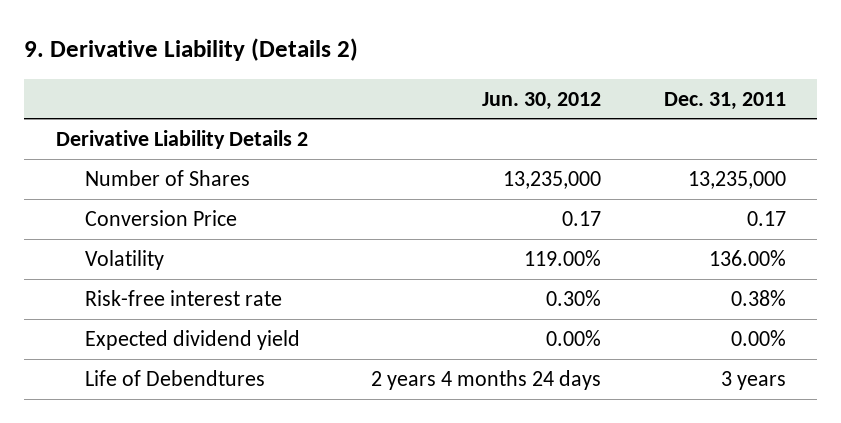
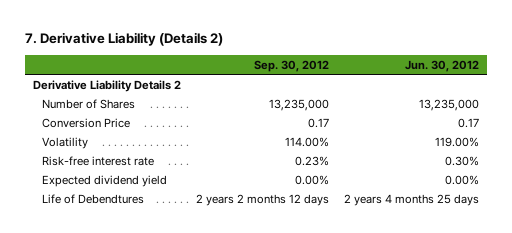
[24,38,359,62] 9. Derivative Liability (Details 2) -> [25,32,224,47] 7. Derivative Liability (Details 2)
[663,91,786,110] Dec. 31, 2011 -> none
none -> [254,59,330,72] Sep. 30, 2012
[370,369,601,390] 2 years 4 months 24 days -> [344,193,480,206] 2 years 4 months 25 days

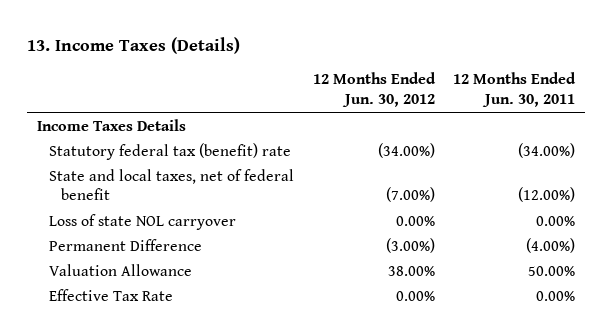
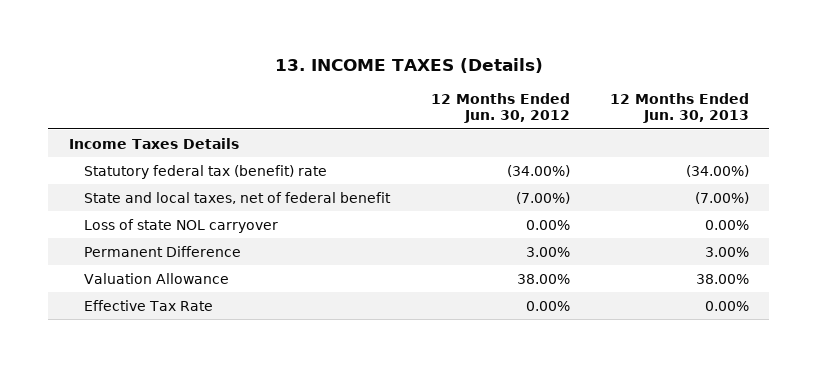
[27,37,241,55] 13. Income Taxes (Details) -> [274,57,543,73] 13. INCOME TAXES (Details)
[453,72,577,108] 12 Months Ended Jun. 30, 2011 -> none
none -> [610,92,750,124] 12 Months Ended Jun. 30, 2013
[385,237,435,253] (3.00%) -> [525,246,570,257] 3.00%

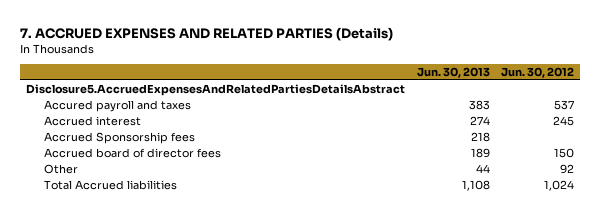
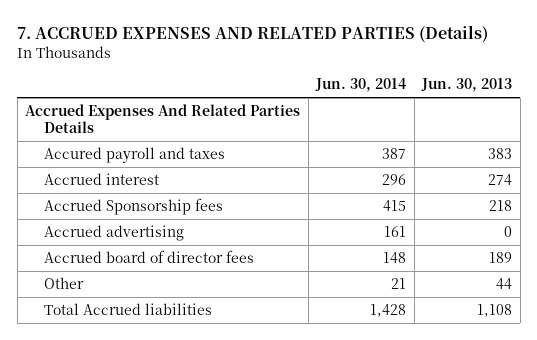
[501,67,575,79] Jun. 30, 2012 -> none
none -> [315,78,407,93] Jun. 30, 2014
[26,84,406,97] Disclosure5.AccruedExpensesAndRelatedPartiesDetailsAbstract -> none
none -> [25,103,301,134] Accrued Expenses And Related Parties Details
none -> [44,224,185,241] Accrued advertising

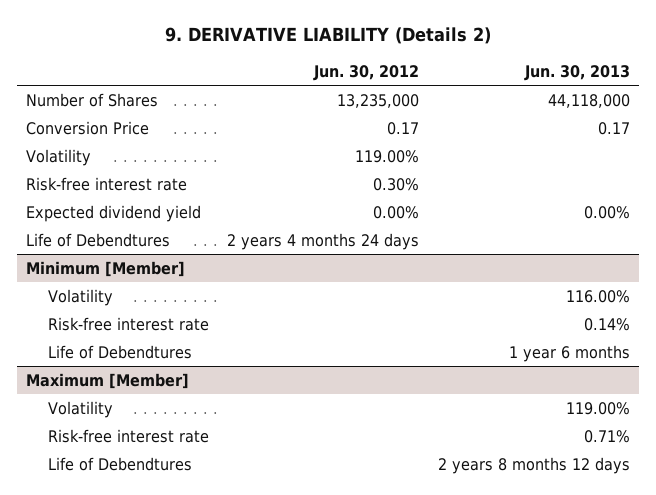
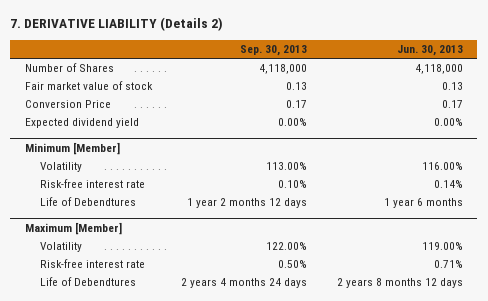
[164,27,491,45] 9. DERIVATIVE LIABILITY (Details 2) -> [10,17,224,32] 7. DERIVATIVE LIABILITY (Details 2)
[313,64,420,81] Jun. 30, 2012 -> none
none -> [240,45,308,57] Sep. 30, 2013
[547,93,630,108] 44,118,000 -> [414,64,463,75] 4,118,000
none -> [24,81,153,91] Fair market value of stock
[26,148,92,166] Volatility -> none
[26,176,188,191] Risk-free interest rate -> none
[26,232,171,247] Life of Debendtures -> none

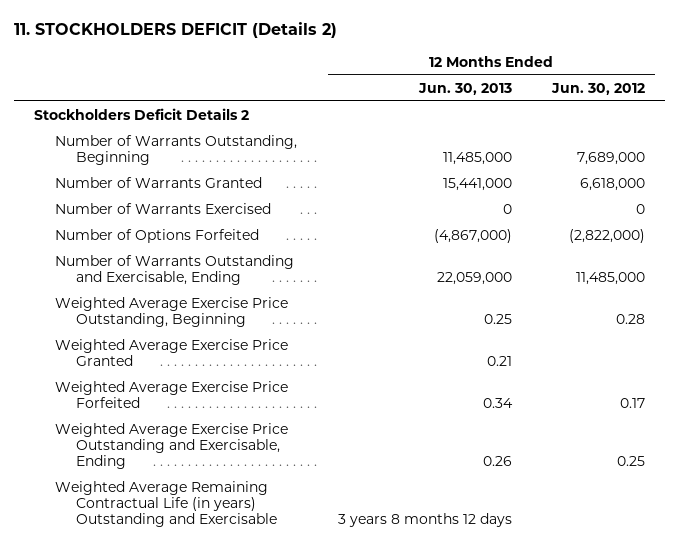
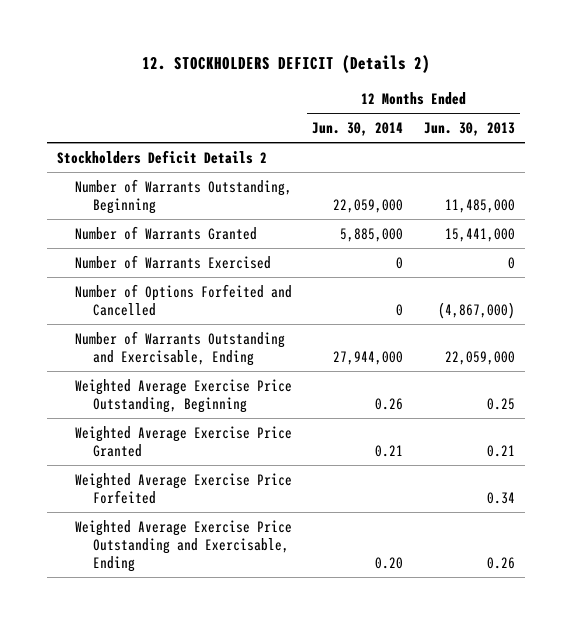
[13,22,337,39] 11. STOCKHOLDERS DEFICIT (Details 2) -> [141,55,430,74] 12. STOCKHOLDERS DEFICIT (Details 2)
[551,82,646,95] Jun. 30, 2012 -> none
none -> [312,122,404,137] Jun. 30, 2014
[55,228,260,243] Number of Options Forfeited -> [74,283,292,316] Number of Options Forfeited and Cancelled
[55,480,278,527] Weighted Average Remaining Contractual Life (in years) Outstanding and Exercisable -> none

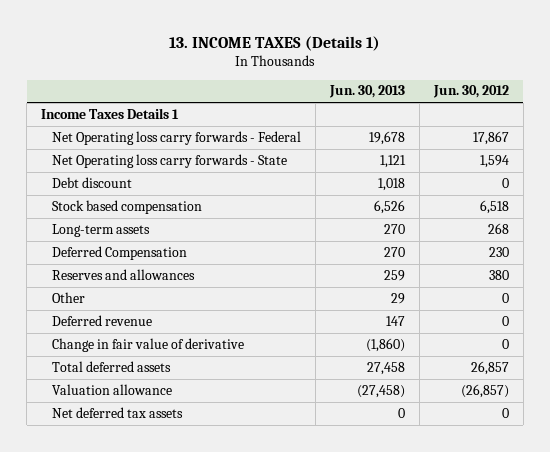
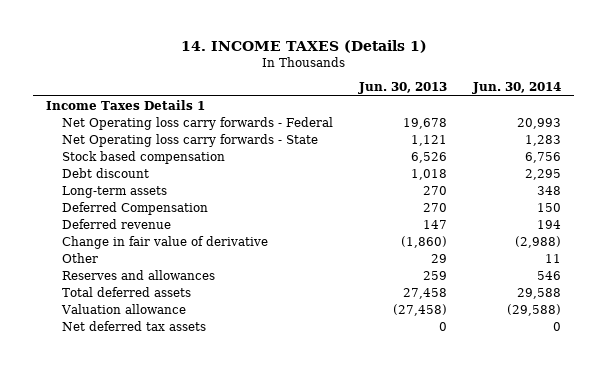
[169,35,381,51] 13. INCOME TAXES (Details 1) -> [180,40,427,54] 14. INCOME TAXES (Details 1)
[432,85,509,99] Jun. 30, 2012 -> none
none -> [472,82,562,95] Jun. 30, 2014
[52,176,133,188] Debt discount -> [62,167,150,178] Debt discount
[52,291,86,303] Other -> [62,252,99,263] Other
[52,268,196,280] Reserves and allowances -> [62,269,216,280] Reserves and allowances

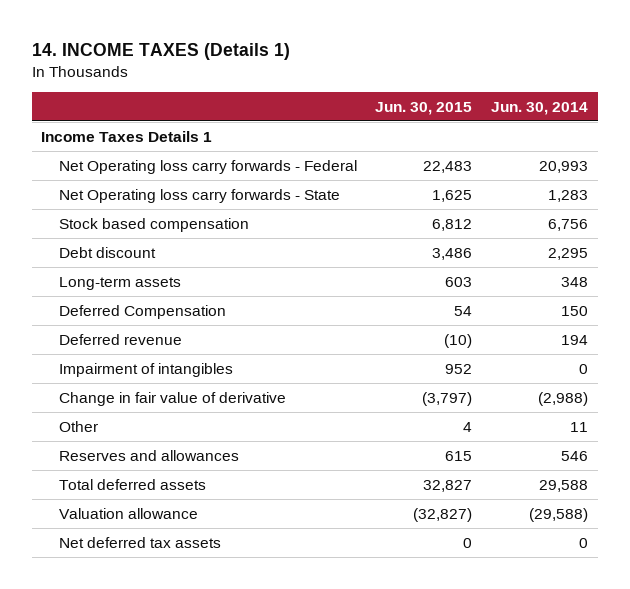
[358,82,448,95] Jun. 30, 2013 -> none
none -> [375,101,473,115] Jun. 30, 2015
none -> [58,362,233,377] Impairment of intangibles

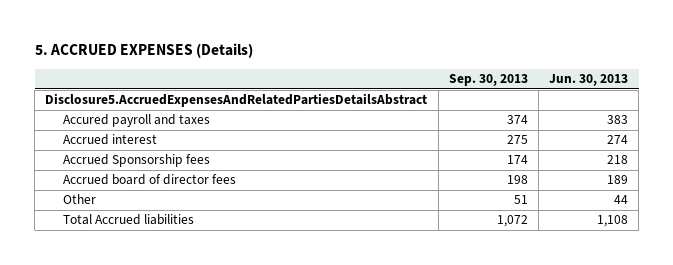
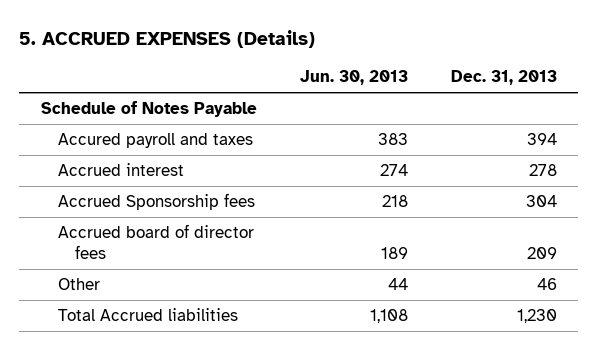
[448,74,528,87] Sep. 30, 2013 -> none
none -> [450,70,557,86] Dec. 31, 2013
[45,93,428,108] Disclosure5.AccruedExpensesAndRelatedPartiesDetailsAbstract -> [40,101,257,118] Schedule of Notes Payable

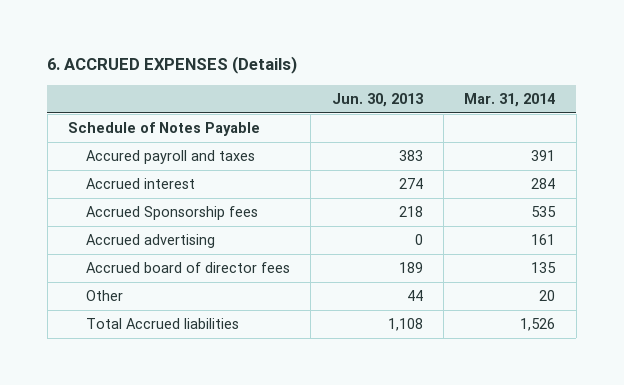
[19,29,316,48] 5. ACCRUED EXPENSES (Details) -> [47,55,298,74] 6. ACCRUED EXPENSES (Details)
[450,70,557,86] Dec. 31, 2013 -> none
none -> [464,92,556,107] Mar. 31, 2014
none -> [86,234,216,249] Accrued advertising

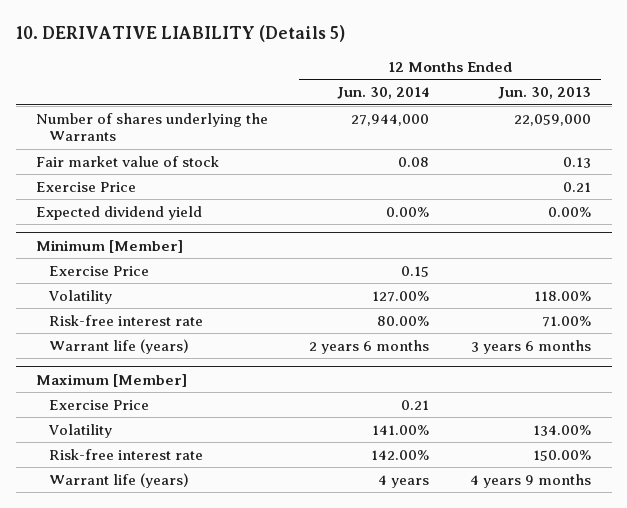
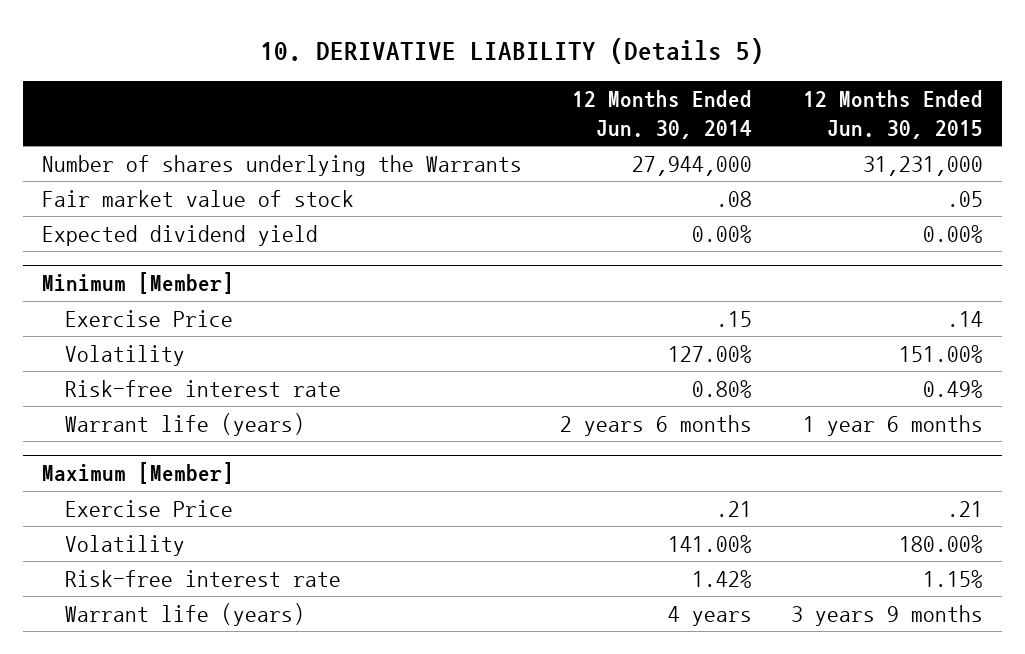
[498,87,592,100] Jun. 30, 2013 -> none
none -> [802,90,983,140] 12 Months Ended Jun. 30, 2015
[36,181,137,192] Exercise Price -> none
[398,156,430,167] 0.08 -> [716,190,753,207] .08
[401,265,430,277] 0.15 -> [716,310,753,327] .15
[377,315,430,326] 80.00% -> [692,379,753,398] 0.80%
[401,399,430,410] 0.21 -> [716,500,753,517] .21
[371,449,430,460] 142.00% -> [692,569,753,588] 1.42%

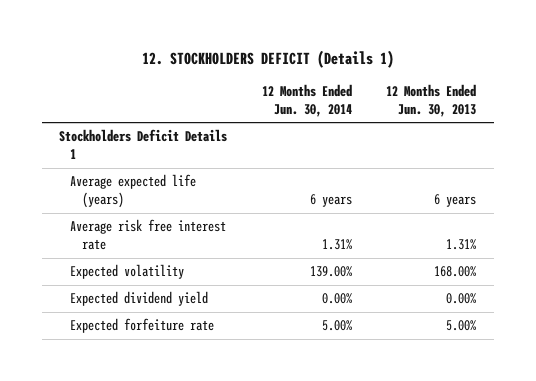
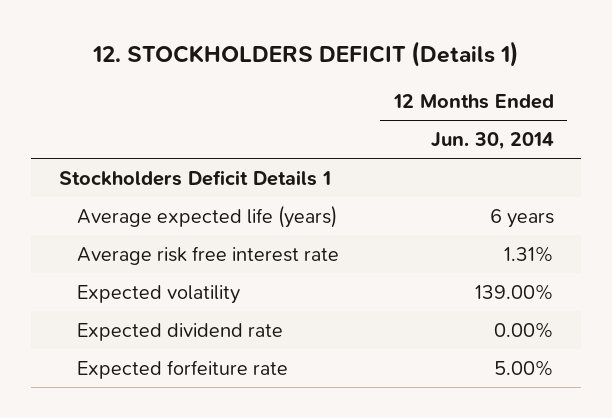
[386,84,477,117] 12 Months Ended Jun. 30, 2013 -> none
[70,291,209,307] Expected dividend yield -> [76,322,283,341] Expected dividend rate

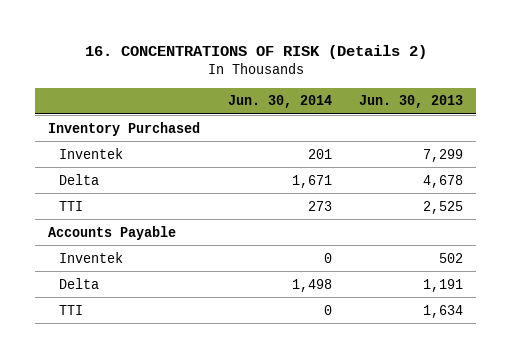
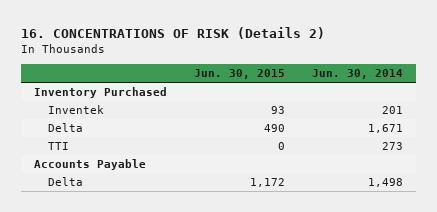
[358,95,463,109] Jun. 30, 2013 -> none
none -> [194,69,286,80] Jun. 30, 2015
[58,251,123,263] Inventek -> none
[58,304,83,315] TTI -> none

